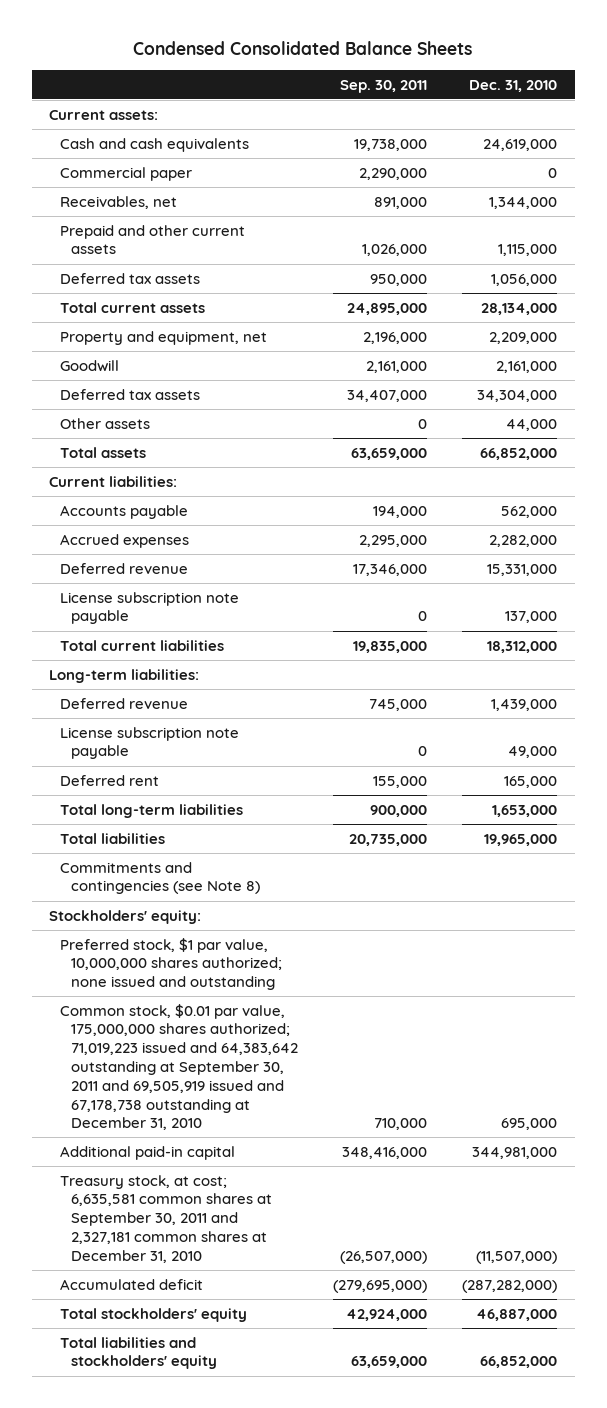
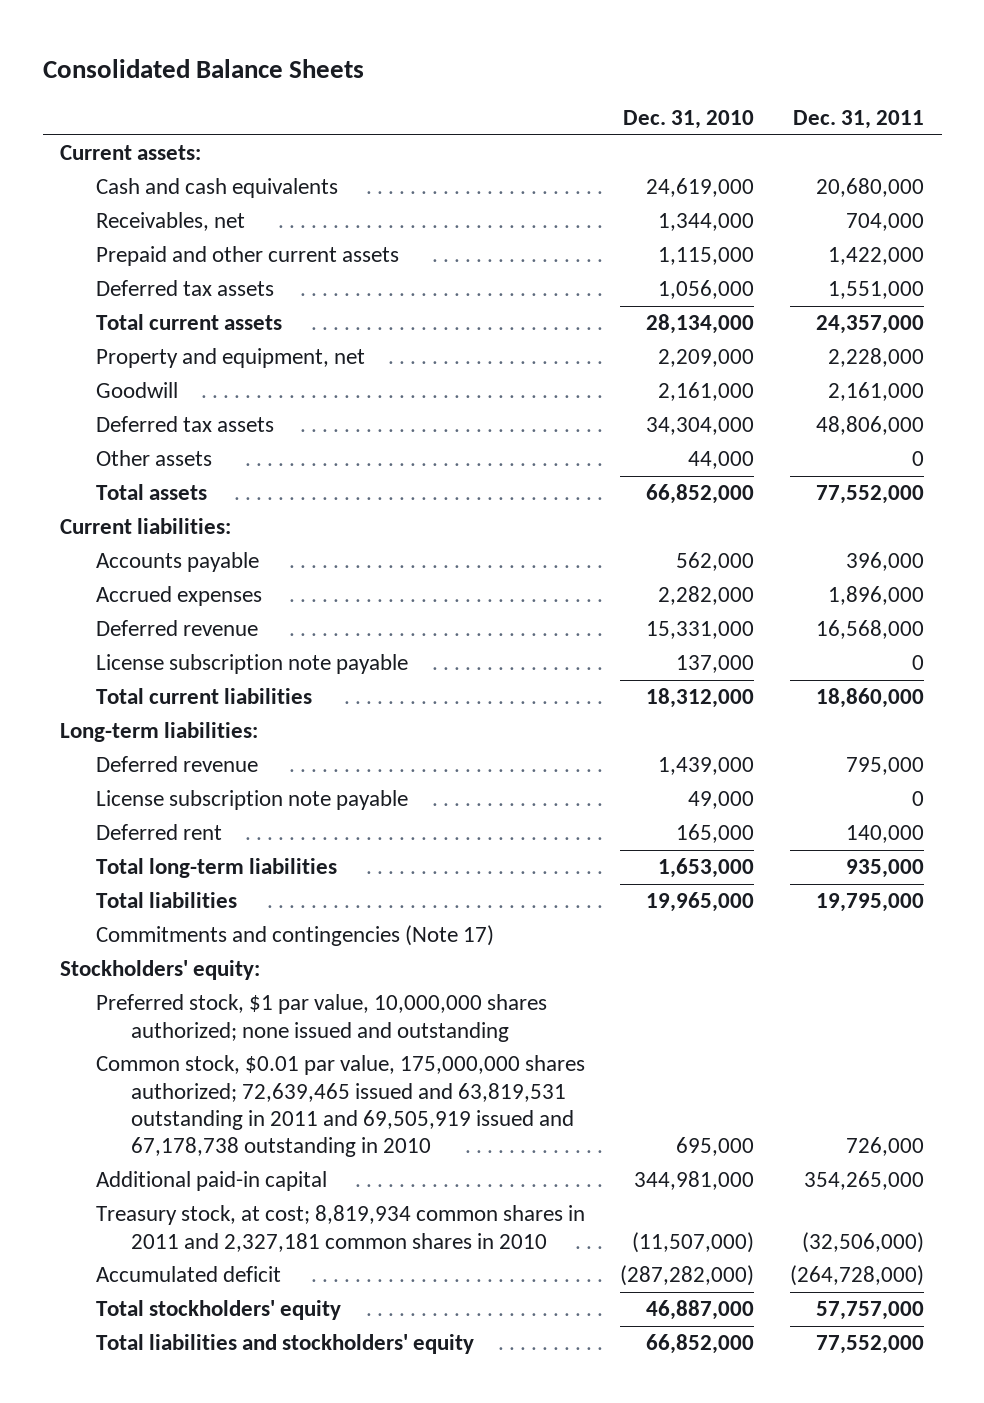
[133,41,473,56] Condensed Consolidated Balance Sheets -> [42,59,364,79] Consolidated Balance Sheets
[340,79,428,93] Sep. 30, 2011 -> none
none -> [792,110,924,130] Dec. 31, 2011
[60,166,193,181] Commercial paper -> none
[60,861,261,895] Commitments and contingencies (see Note 8) -> [95,925,494,947] Commitments and contingencies (Note 17)
[60,1003,299,1131] Common stock, $0.01 par value, 175,000,000 shares authorized; 71,019,223 issued and 64,383,642 outstanding at September 30, 2011 and 69,505,919 issued and 67,178,738 outstanding at December 31, 2010 -> [95,1055,585,1158] Common stock, $0.01 par value, 175,000,000 shares authorized; 72,639,465 issued and 63,819,531 outstanding in 2011 and 69,505,919 issued and 67,178,738 outstanding in 2010
[60,1174,273,1263] Treasury stock, at cost; 6,635,581 common shares at September 30, 2011 and 2,327,181 common shares at December 31, 2010 -> [95,1205,585,1252] Treasury stock, at cost; 8,819,934 common shares in 2011 and 2,327,181 common shares in 2010

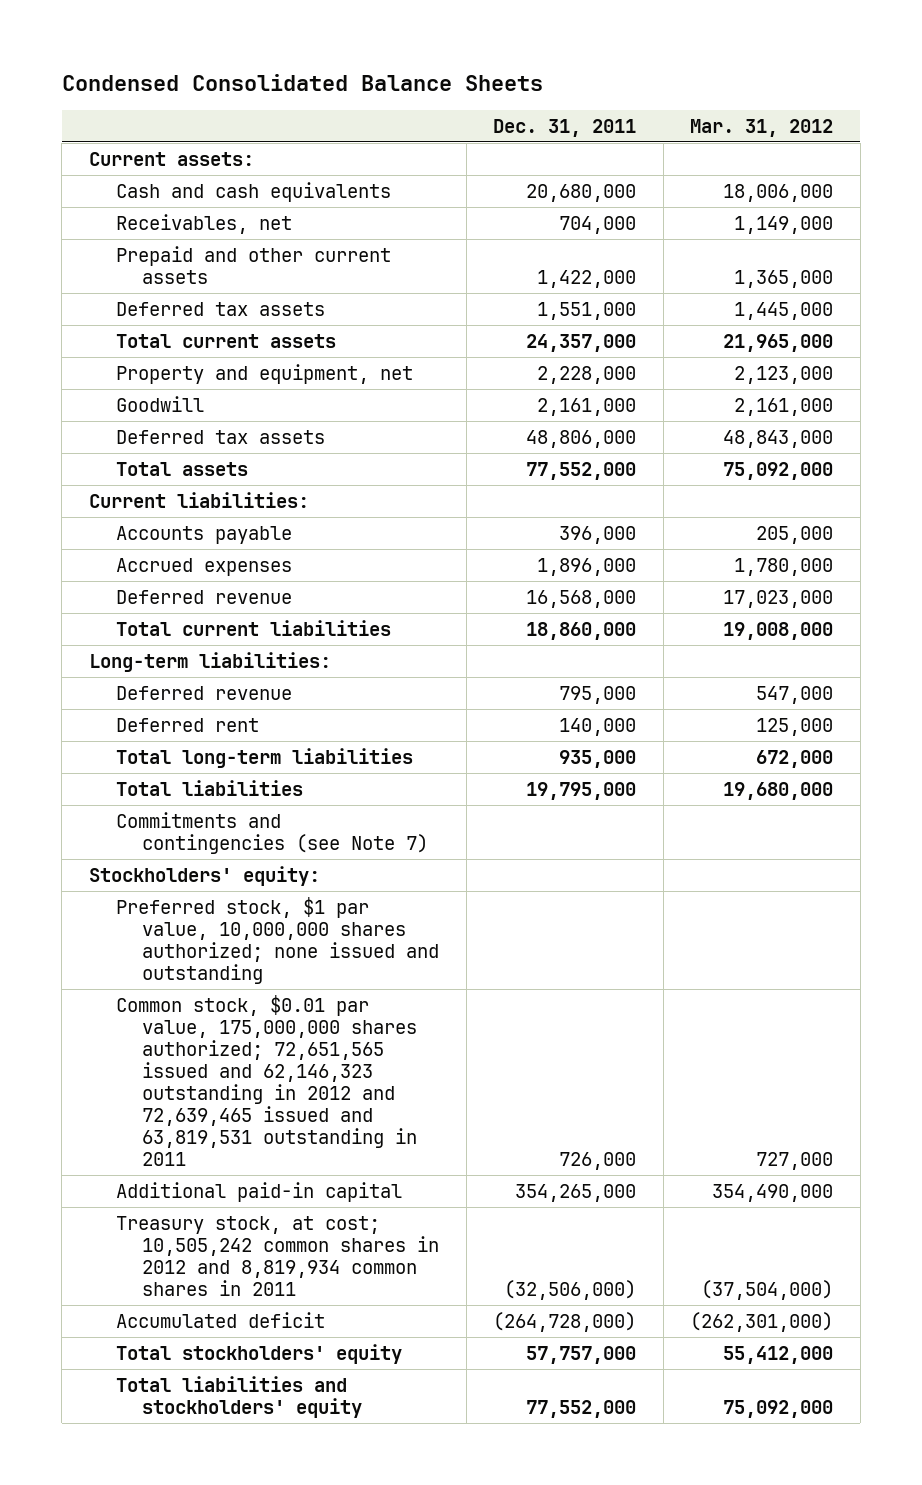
[42,59,364,79] Consolidated Balance Sheets -> [61,74,543,92] Condensed Consolidated Balance Sheets
[623,110,755,130] Dec. 31, 2010 -> none
none -> [690,118,834,137] Mar. 31, 2012
[95,450,212,467] Other assets -> none
[95,654,408,675] License subscription note payable -> none
[95,790,408,811] License subscription note payable -> none
[95,925,494,947] Commitments and contingencies (Note 17) -> [115,811,429,854] Commitments and contingencies (see Note 7)
[95,1055,585,1158] Common stock, $0.01 par value, 175,000,000 shares authorized; 72,639,465 issued and 63,819,531 outstanding in 2011 and 69,505,919 issued and 67,178,738 outstanding in 2010 -> [115,994,418,1166] Common stock, $0.01 par value, 175,000,000 shares authorized; 72,651,565 issued and 62,146,323 outstanding in 2012 and 72,639,465 issued and 63,819,531 outstanding in 2011
[95,1205,585,1252] Treasury stock, at cost; 8,819,934 common shares in 2011 and 2,327,181 common shares in 2010 -> [115,1215,440,1296] Treasury stock, at cost; 10,505,242 common shares in 2012 and 8,819,934 common shares in 2011

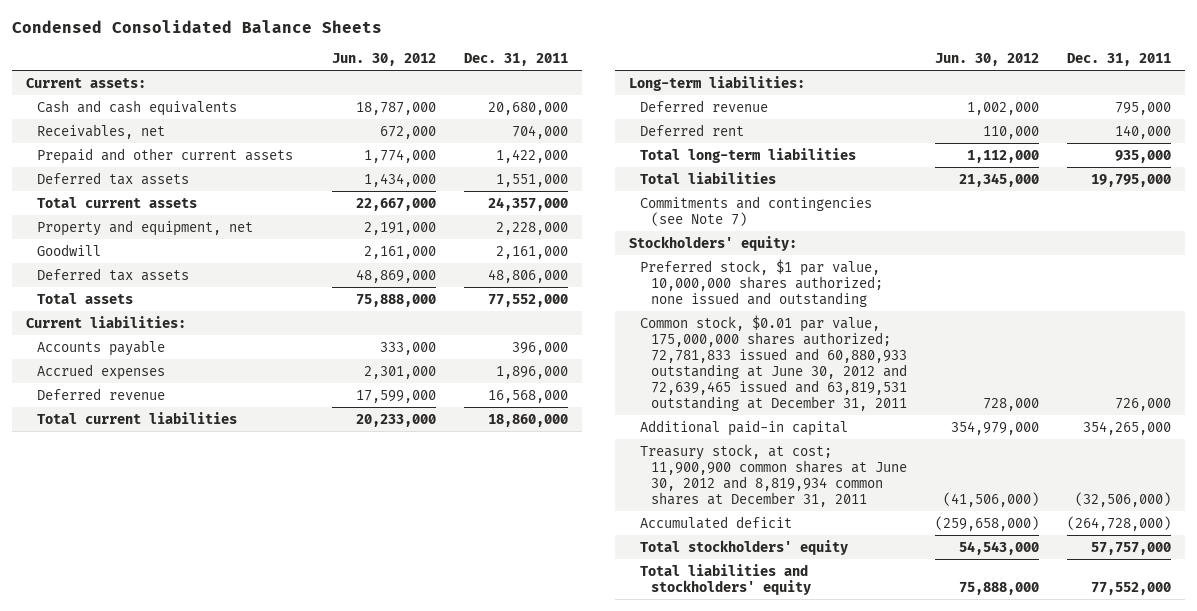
[690,118,834,137] Mar. 31, 2012 -> none
none -> [331,52,436,66] Jun. 30, 2012
[115,994,418,1166] Common stock, $0.01 par value, 175,000,000 shares authorized; 72,651,565 issued and 62,146,323 outstanding in 2012 and 72,639,465 issued and 63,819,531 outstanding in 2011 -> [640,314,908,412] Common stock, $0.01 par value, 175,000,000 shares authorized; 72,781,833 issued and 60,880,933 outstanding at June 30, 2012 and 72,639,465 issued and 63,819,531 outstanding at December 31, 2011
[115,1215,440,1296] Treasury stock, at cost; 10,505,242 common shares in 2012 and 8,819,934 common shares in 2011 -> [640,443,908,507] Treasury stock, at cost; 11,900,900 common shares at June 30, 2012 and 8,819,934 common shares at December 31, 2011

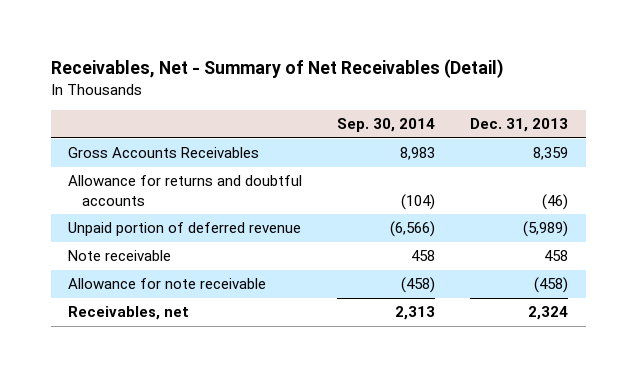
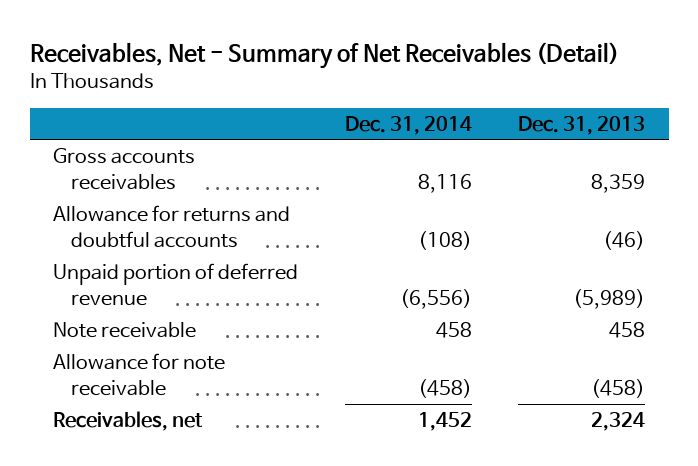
[337,118,436,133] Sep. 30, 2014 -> none
none -> [344,115,472,135] Dec. 31, 2014
[68,147,260,159] Gross Accounts Receivables -> [53,147,196,190] Gross accounts receivables

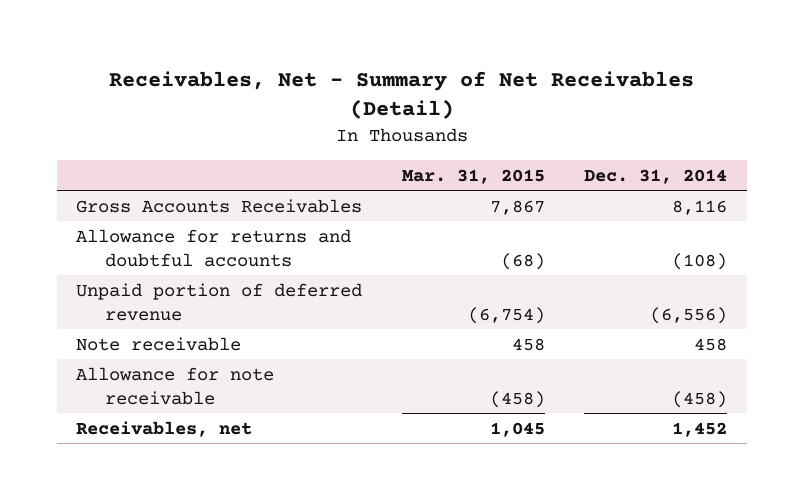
[518,115,646,135] Dec. 31, 2013 -> none
none -> [401,168,545,184] Mar. 31, 2015
[53,147,196,190] Gross accounts receivables -> [76,198,363,213] Gross Accounts Receivables

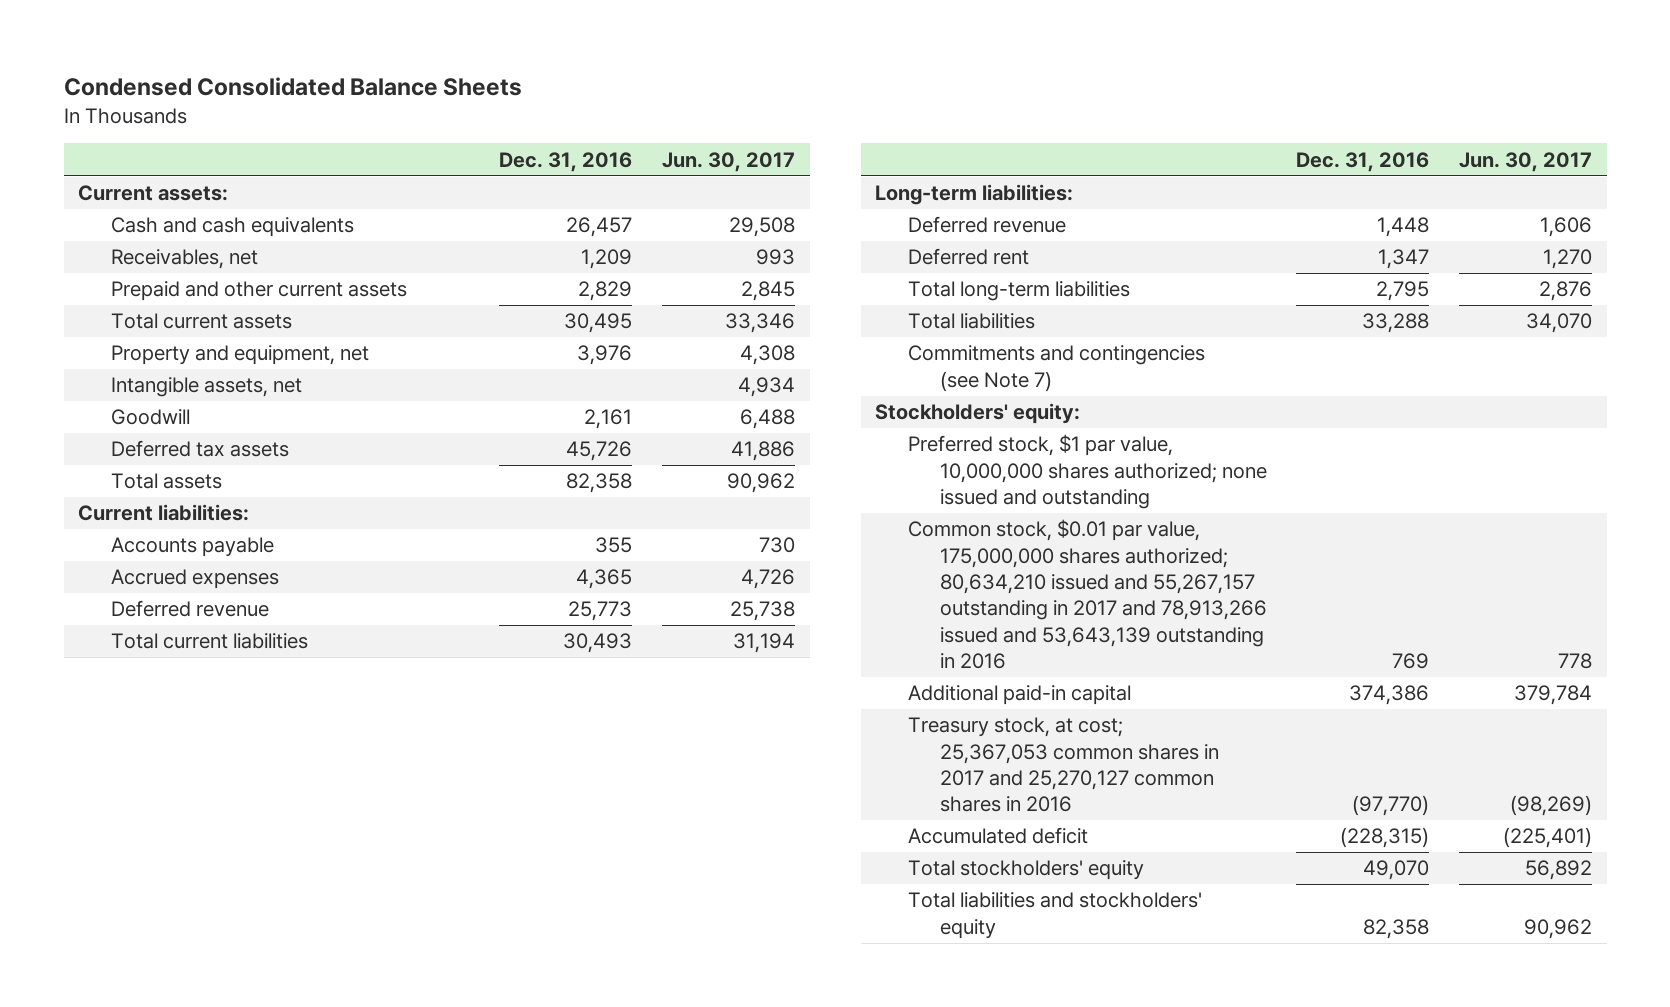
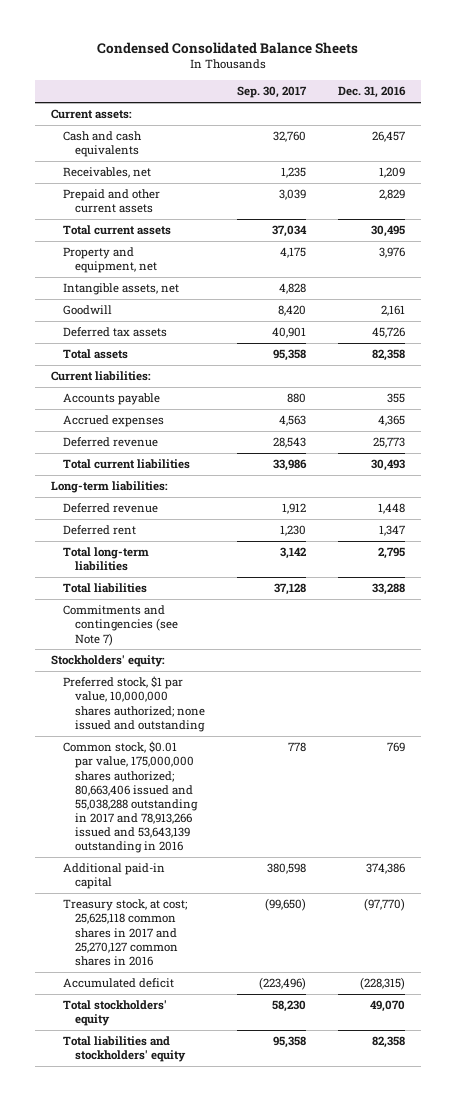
[661,151,795,172] Jun. 30, 2017 -> none
none -> [237,86,308,99] Sep. 30, 2017
[907,519,1267,670] Common stock, $0.01 par value, 175,000,000 shares authorized; 80,634,210 issued and 55,267,157 outstanding in 2017 and 78,913,266 issued and 53,643,139 outstanding in 2016 -> [62,741,199,854] Common stock, $0.01 par value, 175,000,000 shares authorized; 80,663,406 issued and 55,038,288 outstanding in 2017 and 78,913,266 issued and 53,643,139 outstanding in 2016
[907,717,1219,813] Treasury stock, at cost; 25,367,053 common shares in 2017 and 25,270,127 common shares in 2016 -> [62,899,187,966] Treasury stock, at cost; 25,625,118 common shares in 2017 and 25,270,127 common shares in 2016

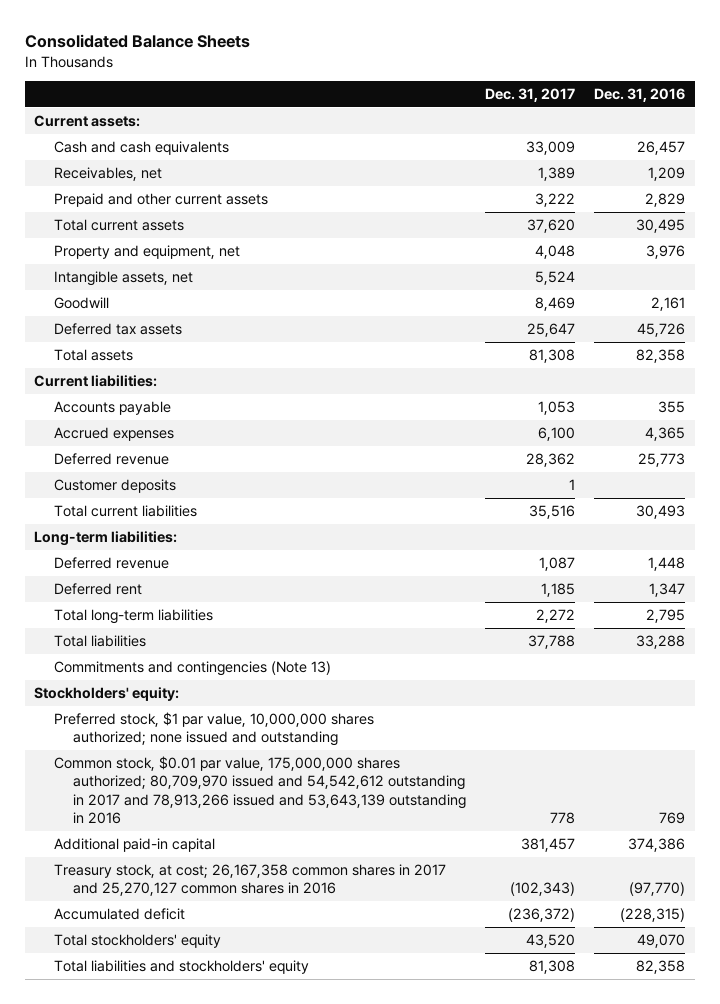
[96,41,358,54] Condensed Consolidated Balance Sheets -> [24,34,250,49] Consolidated Balance Sheets
[237,86,308,99] Sep. 30, 2017 -> none
none -> [485,87,576,102] Dec. 31, 2017
none -> [53,478,176,493] Customer deposits
[62,605,179,646] Commitments and contingencies (see Note 7) -> [53,660,331,676] Commitments and contingencies (Note 13)
[62,741,199,854] Common stock, $0.01 par value, 175,000,000 shares authorized; 80,663,406 issued and 55,038,288 outstanding in 2017 and 78,913,266 issued and 53,643,139 outstanding in 2016 -> [53,755,467,825] Common stock, $0.01 par value, 175,000,000 shares authorized; 80,709,970 issued and 54,542,612 outstanding in 2017 and 78,913,266 issued and 53,643,139 outstanding in 2016
[62,899,187,966] Treasury stock, at cost; 25,625,118 common shares in 2017 and 25,270,127 common shares in 2016 -> [53,863,446,897] Treasury stock, at cost; 26,167,358 common shares in 2017 and 25,270,127 common shares in 2016

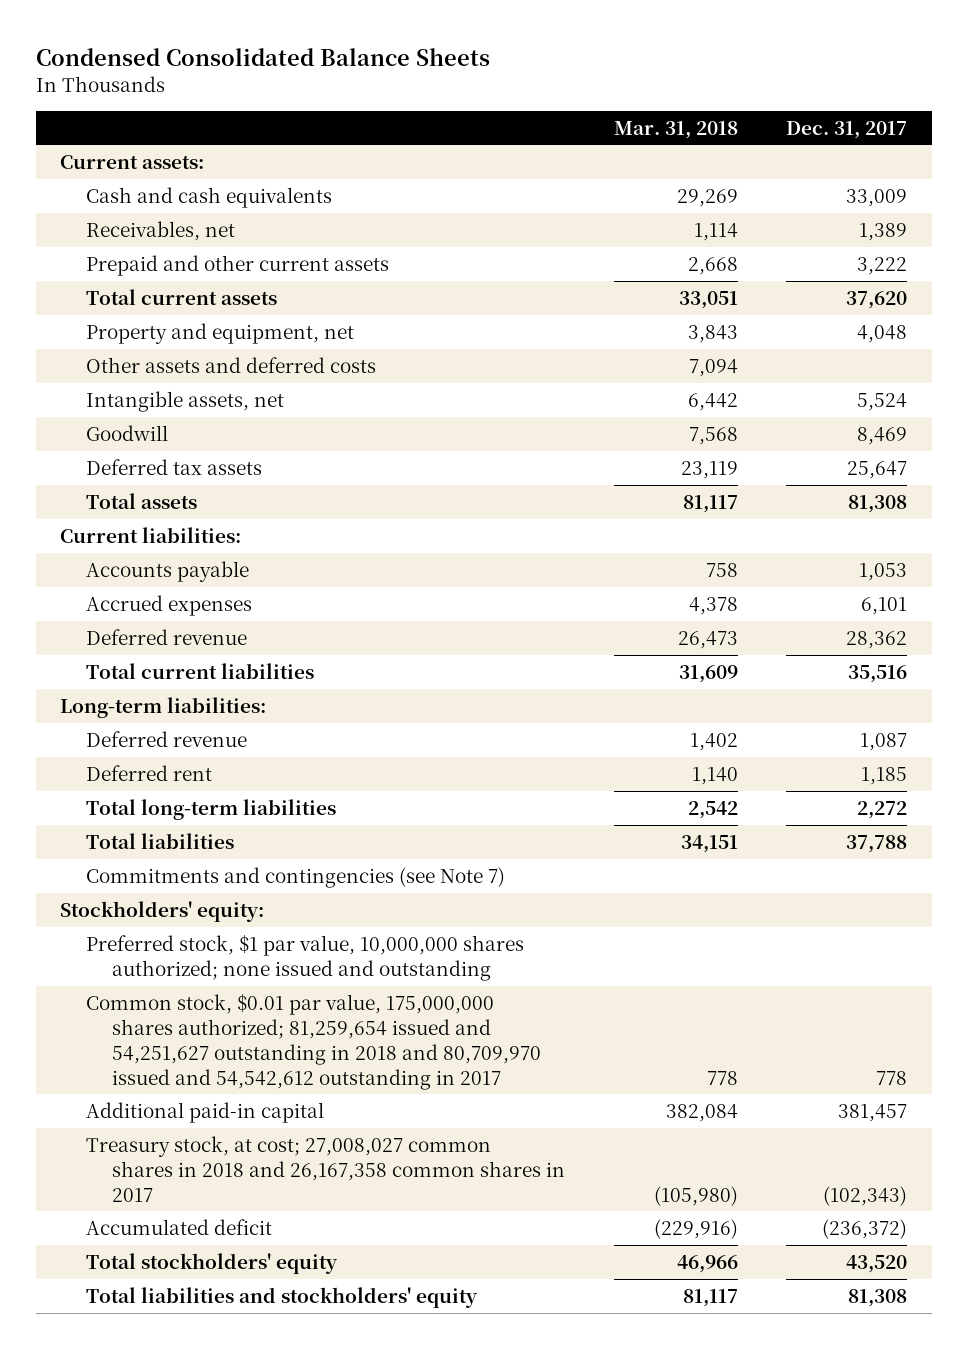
[24,34,250,49] Consolidated Balance Sheets -> [35,47,490,66] Condensed Consolidated Balance Sheets
[594,87,686,102] Dec. 31, 2016 -> none
none -> [613,120,738,139] Mar. 31, 2018
none -> [86,356,377,373] Other assets and deferred costs
[538,426,576,441] 6,100 -> [861,596,908,615] 6,101
[53,478,176,493] Customer deposits -> none
[53,660,331,676] Commitments and contingencies (Note 13) -> [86,866,506,888] Commitments and contingencies (see Note 7)
[53,755,467,825] Common stock, $0.01 par value, 175,000,000 shares authorized; 80,709,970 issued and 54,542,612 outstanding in 2017 and 78,913,266 issued and 53,643,139 outstanding in 2016 -> [86,993,542,1090] Common stock, $0.01 par value, 175,000,000 shares authorized; 81,259,654 issued and 54,251,627 outstanding in 2018 and 80,709,970 issued and 54,542,612 outstanding in 2017
[53,863,446,897] Treasury stock, at cost; 26,167,358 common shares in 2017 and 25,270,127 common shares in 2016 -> [86,1135,566,1202] Treasury stock, at cost; 27,008,027 common shares in 2018 and 26,167,358 common shares in 2017

